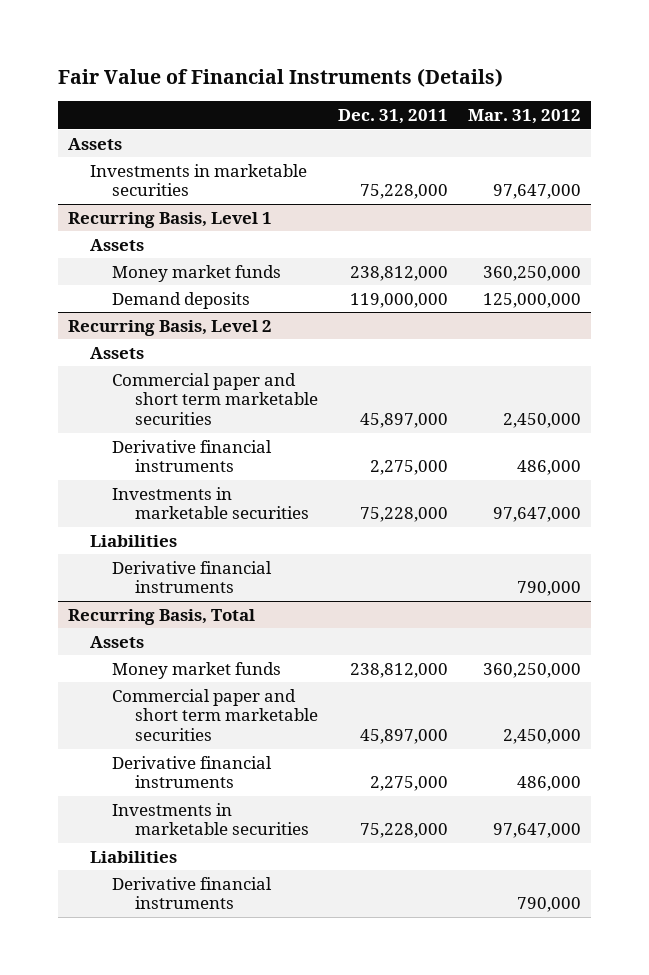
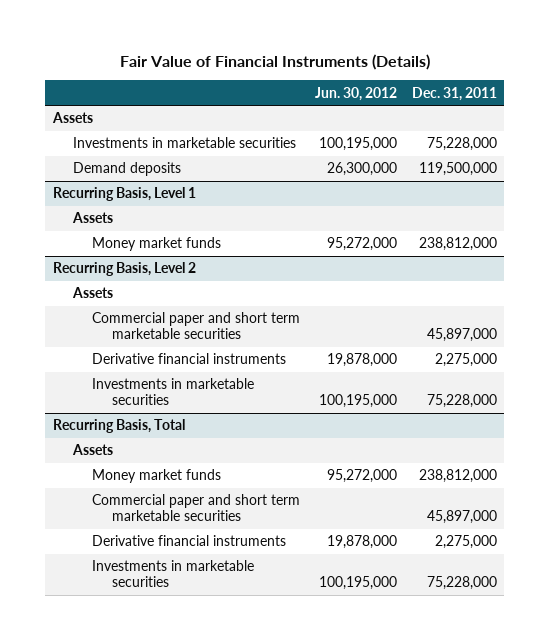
[468,109,582,125] Mar. 31, 2012 -> none
none -> [315,86,398,101] Jun. 30, 2012
none -> [72,162,181,177] Demand deposits
[112,291,251,309] Demand deposits -> none
[90,534,178,547] Liabilities -> none
[112,560,273,594] Derivative financial instruments -> none
[90,850,178,863] Liabilities -> none
[112,876,273,910] Derivative financial instruments -> none

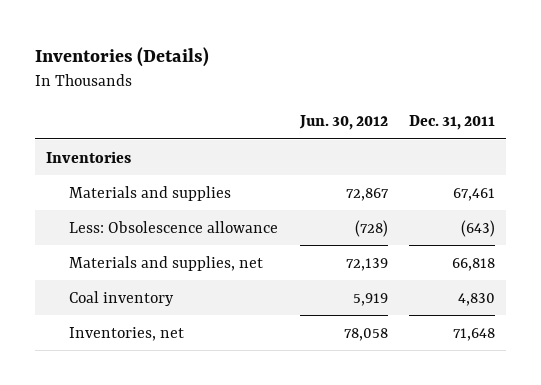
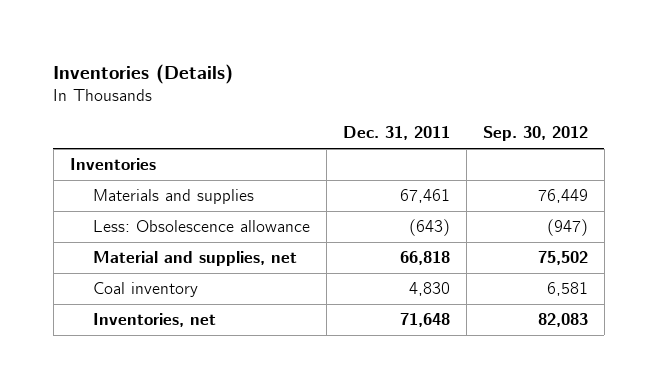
[298,115,388,131] Jun. 30, 2012 -> none
none -> [482,126,588,142] Sep. 30, 2012
[68,255,263,271] Materials and supplies, net -> [92,251,297,267] Material and supplies, net

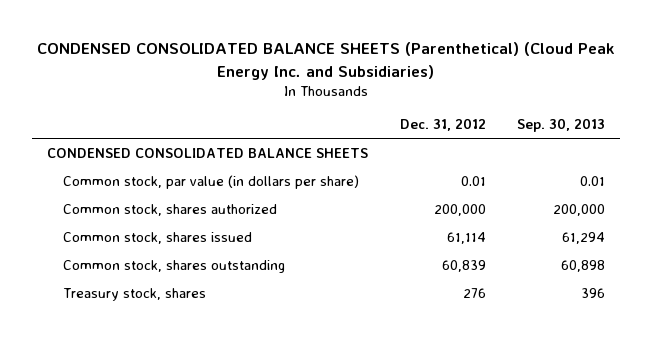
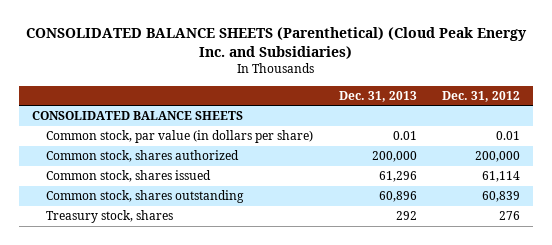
[37,42,616,80] CONDENSED CONSOLIDATED BALANCE SHEETS (Parenthetical) (Cloud Peak Energy Inc. and Subsidiaries) -> [25,26,527,59] CONSOLIDATED BALANCE SHEETS (Parenthetical) (Cloud Peak Energy Inc. and Subsidiaries)
[516,118,605,133] Sep. 30, 2013 -> none
none -> [338,90,417,102] Dec. 31, 2013
[47,147,369,158] CONDENSED CONSOLIDATED BALANCE SHEETS -> [31,111,243,121] CONSOLIDATED BALANCE SHEETS

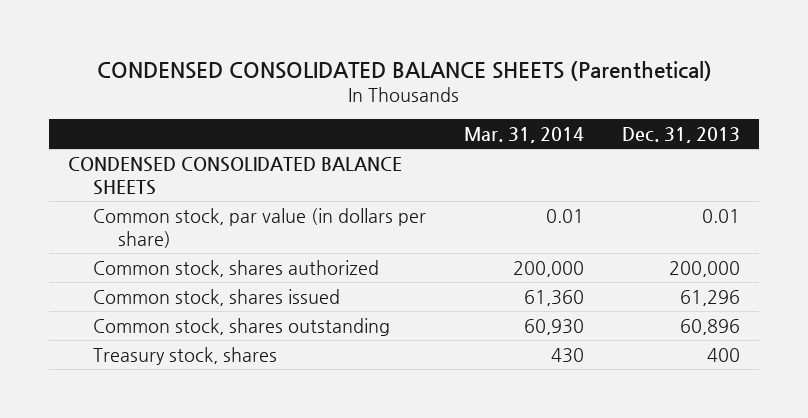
[25,26,527,59] CONSOLIDATED BALANCE SHEETS (Parenthetical) (Cloud Peak Energy Inc. and Subsidiaries) -> [96,60,712,81] CONDENSED CONSOLIDATED BALANCE SHEETS (Parenthetical)
[442,90,521,102] Dec. 31, 2012 -> none
none -> [463,126,584,143] Mar. 31, 2014
[31,111,243,121] CONSOLIDATED BALANCE SHEETS -> [68,156,403,196] CONDENSED CONSOLIDATED BALANCE SHEETS
[395,211,417,221] 292 -> [706,347,740,362] 400

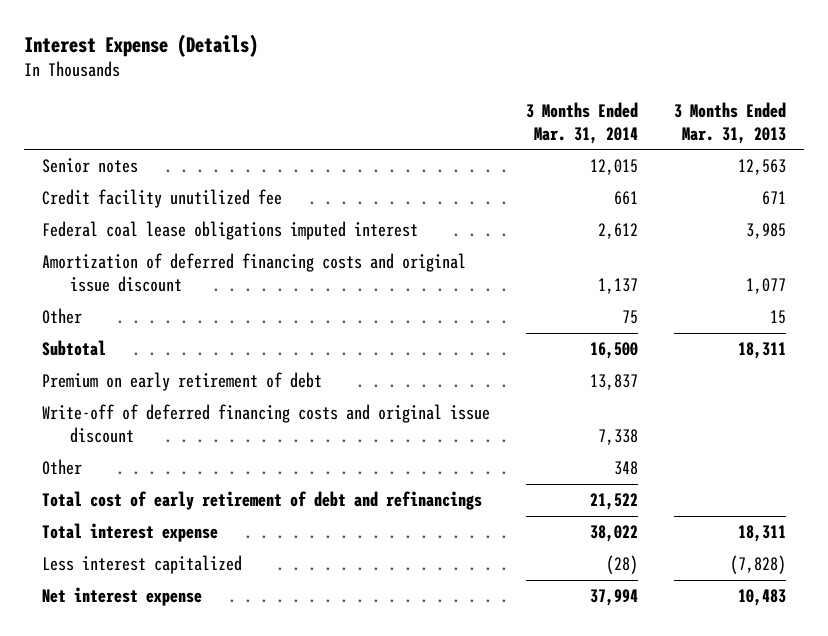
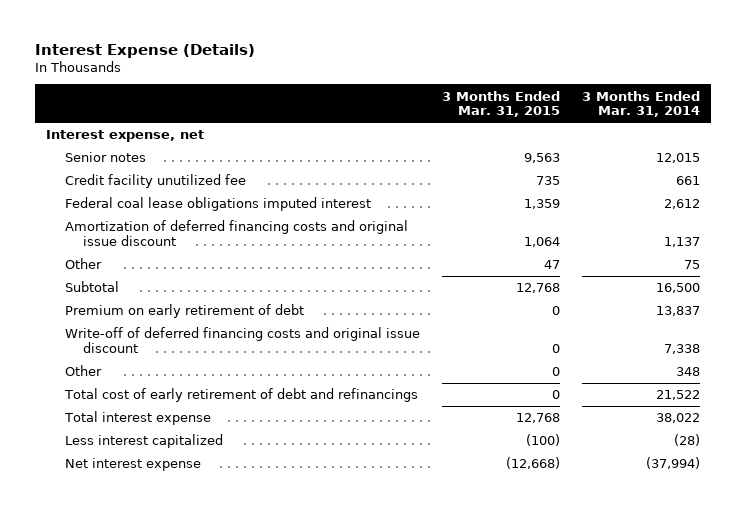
[674,101,787,144] 3 Months Ended Mar. 31, 2013 -> none
none -> [441,90,560,118] 3 Months Ended Mar. 31, 2015
none -> [45,130,204,143] Interest expense, net
[589,589,638,607] 37,994 -> [646,457,701,470] (37,994)

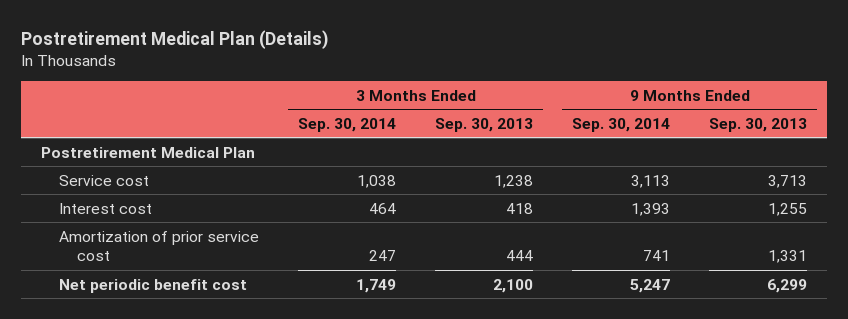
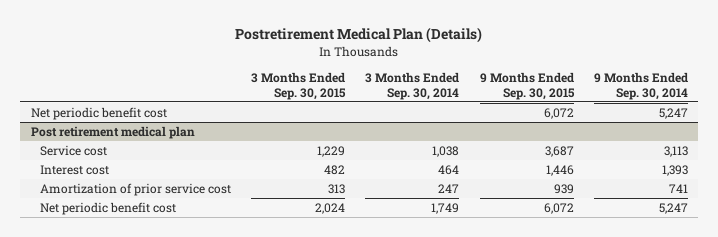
[435,117,534,132] Sep. 30, 2013 -> none
[709,117,808,132] Sep. 30, 2013 -> none
none -> [251,72,347,100] 3 Months Ended Sep. 30, 2015
none -> [479,72,575,100] 9 Months Ended Sep. 30, 2015
[40,146,255,158] Postretirement Medical Plan -> none
none -> [30,107,167,121] Net periodic benefit cost
none -> [30,126,195,140] Post retirement medical plan

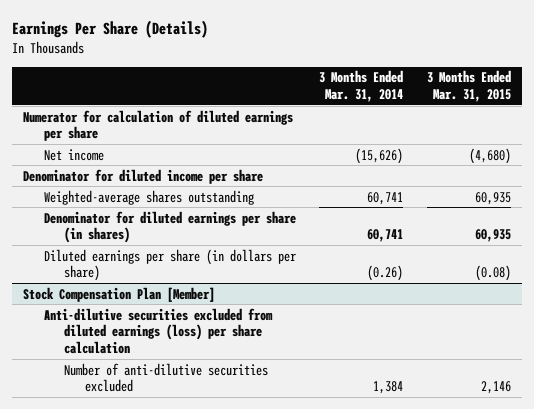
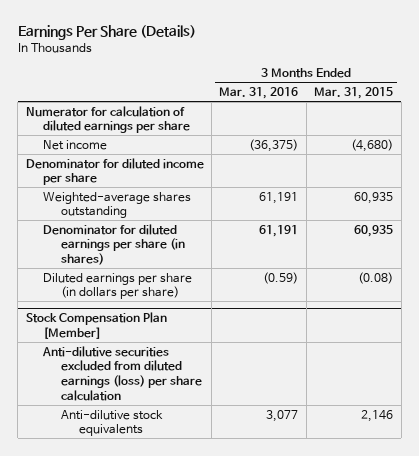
[319,70,404,103] 3 Months Ended Mar. 31, 2014 -> none
none -> [219,86,299,99] Mar. 31, 2016
[64,362,269,393] Number of anti-dilutive securities excluded -> [61,409,164,437] Anti-dilutive stock equivalents

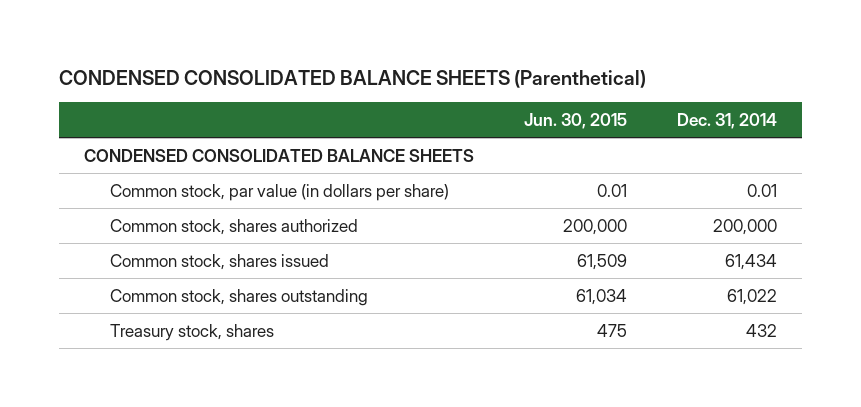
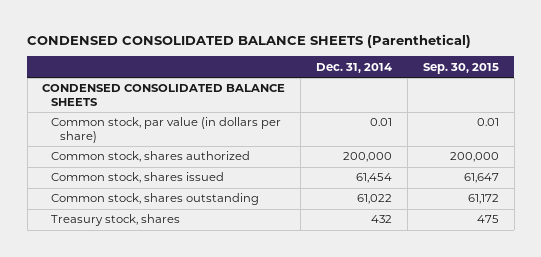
[523,113,627,130] Jun. 30, 2015 -> none
none -> [422,62,499,74] Sep. 30, 2015
[725,253,778,270] 61,434 -> [356,173,393,184] 61,454

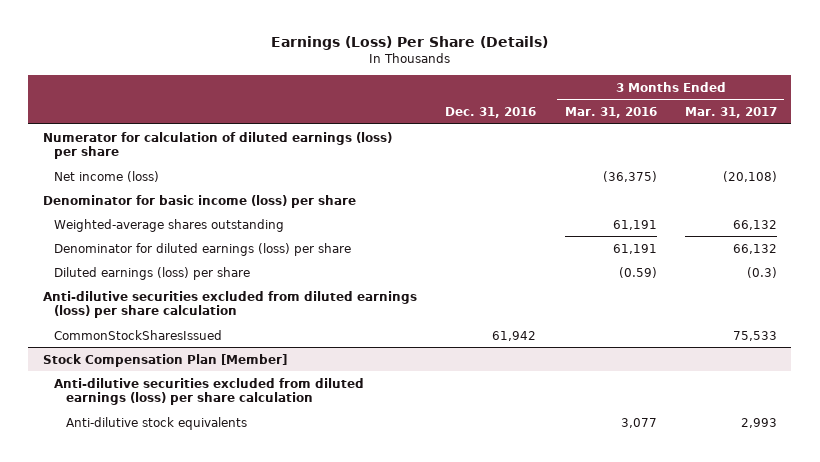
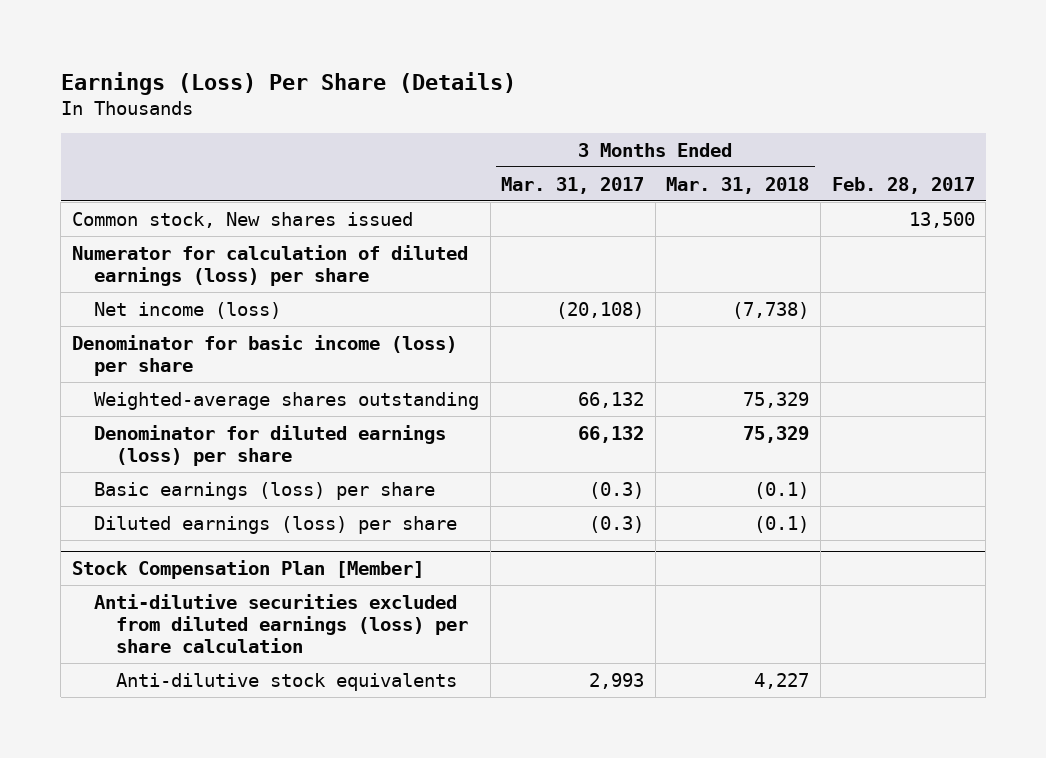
[445,106,537,118] Dec. 31, 2016 -> none
[564,106,657,118] Mar. 31, 2016 -> none
none -> [666,176,810,194] Mar. 31, 2018
none -> [831,176,975,194] Feb. 28, 2017
none -> [71,211,413,228] Common stock, New shares issued
none -> [94,481,436,500] Basic earnings (loss) per share
[42,290,417,319] Anti-dilutive securities excluded from diluted earnings (loss) per share calculation -> none
[54,329,223,340] CommonStockSharesIssued -> none

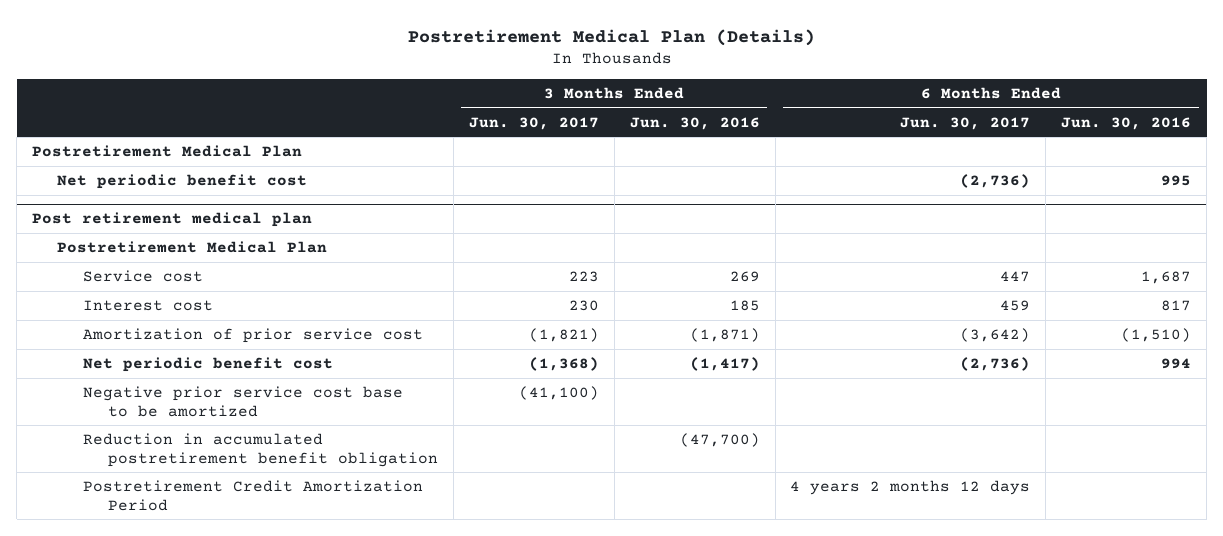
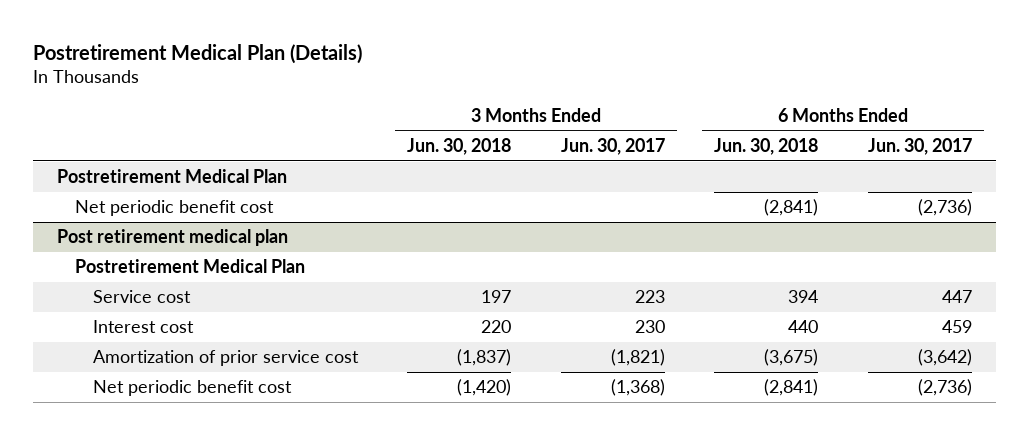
[629,116,760,130] Jun. 30, 2016 -> none
[1061,116,1192,130] Jun. 30, 2016 -> none
none -> [407,138,512,156] Jun. 30, 2018
none -> [714,138,819,156] Jun. 30, 2018
[82,385,403,417] Negative prior service cost base to be amortized -> none
[82,432,439,467] Reduction in accumulated postretirement benefit obligation -> none
[82,479,423,511] Postretirement Credit Amortization Period -> none

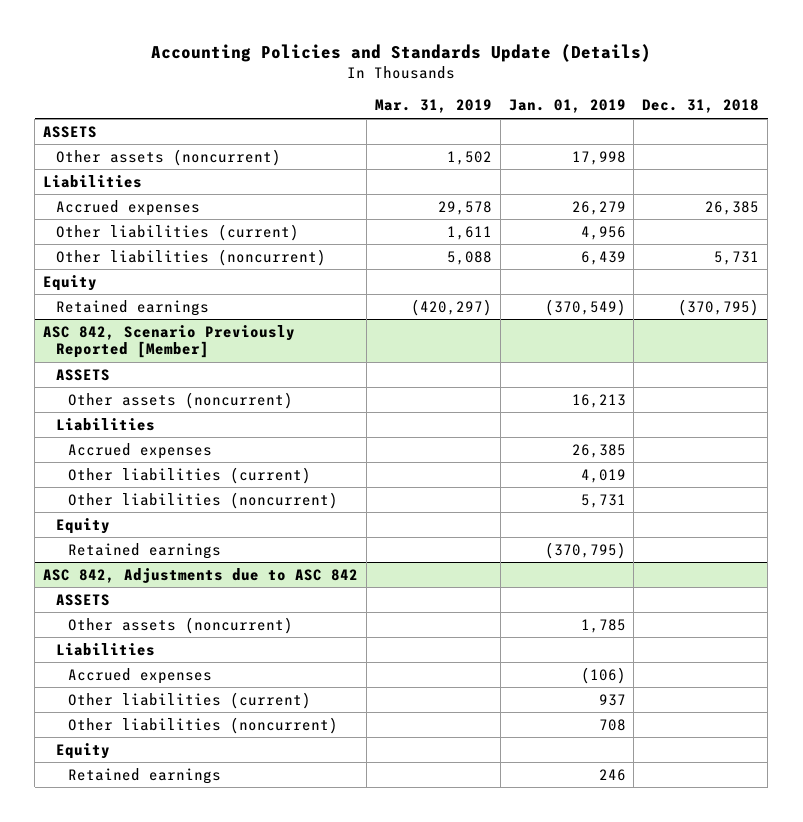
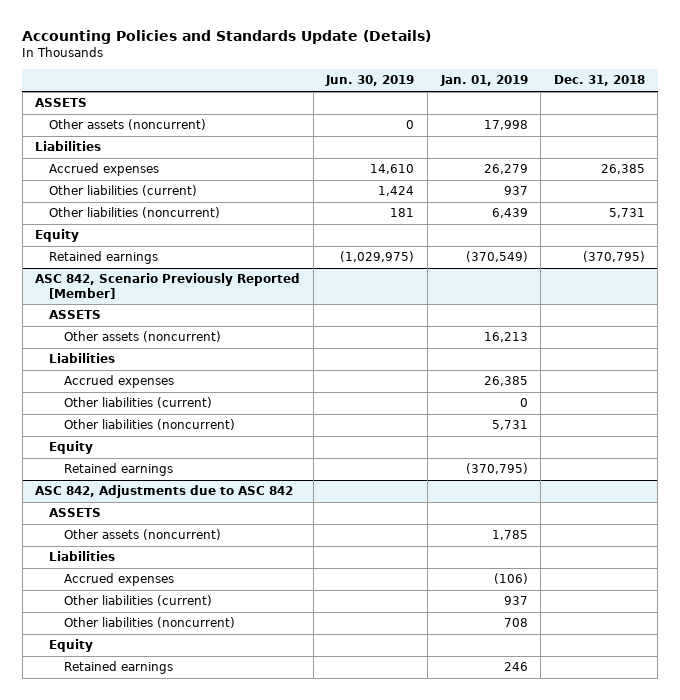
[374,99,492,114] Mar. 31, 2019 -> none
none -> [325,75,415,87] Jun. 30, 2019
[580,225,626,240] 4,956 -> [503,186,528,196] 937
[580,468,626,483] 4,019 -> [519,398,528,408] 0

